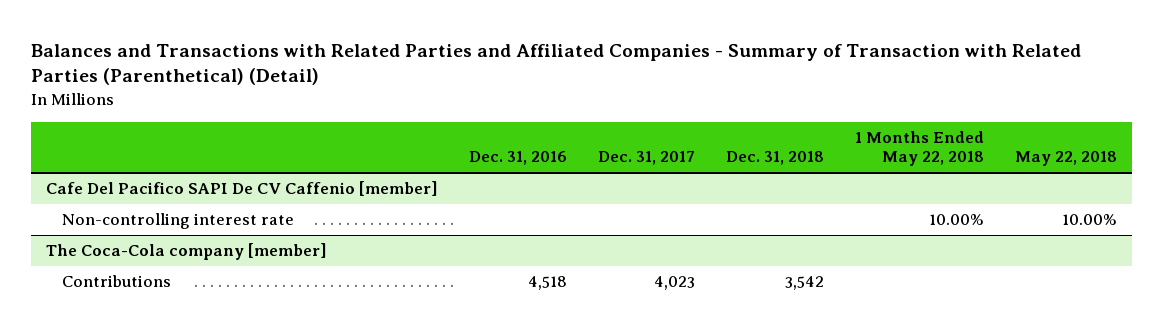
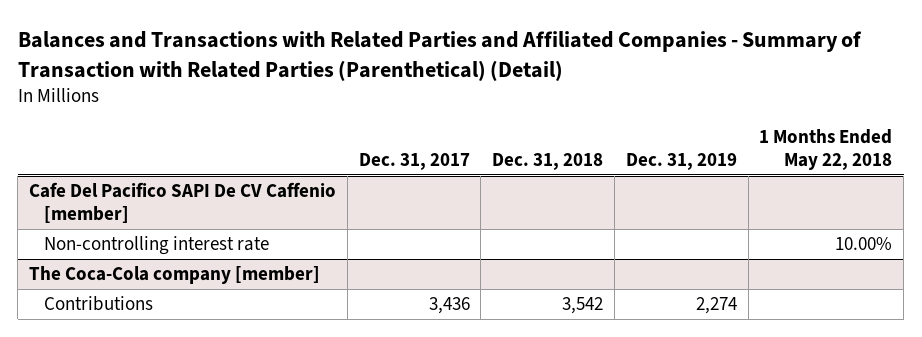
[469,151,568,166] Dec. 31, 2016 -> none
[1014,151,1117,167] May 22, 2018 -> none
none -> [625,152,737,170] Dec. 31, 2019
[654,276,696,291] 4,023 -> [428,297,470,315] 3,436

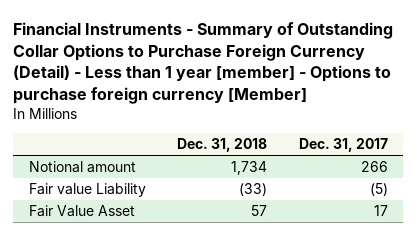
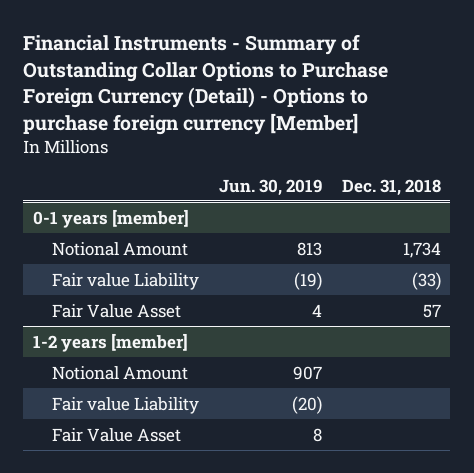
[13,21,394,104] Financial Instruments - Summary of Outstanding Collar Options to Purchase Foreign Currency (Detail) - Less than 1 year [member] - Options to purchase foreign currency [Member] -> [23,34,389,135] Financial Instruments - Summary of Outstanding Collar Options to Purchase Foreign Currency (Detail) - Options to purchase foreign currency [Member]
[298,137,388,152] Dec. 31, 2017 -> none
none -> [218,178,322,196] Jun. 30, 2019
none -> [33,208,190,228] 0-1 years [member]
[28,161,136,174] Notional amount -> [51,241,188,256] Notional Amount
none -> [33,332,189,352] 1-2 years [member]
none -> [51,365,188,380] Notional Amount
none -> [51,396,199,414] Fair value Liability
none -> [51,427,181,442] Fair Value Asset

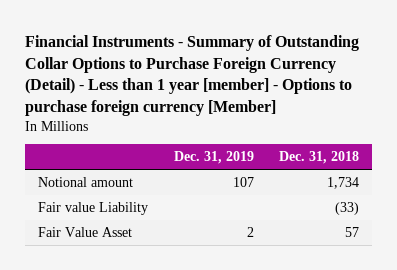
[23,34,389,135] Financial Instruments - Summary of Outstanding Collar Options to Purchase Foreign Currency (Detail) - Options to purchase foreign currency [Member] -> [25,35,360,116] Financial Instruments - Summary of Outstanding Collar Options to Purchase Foreign Currency (Detail) - Less than 1 year [member] - Options to purchase foreign currency [Member]
[218,178,322,196] Jun. 30, 2019 -> none
none -> [173,151,254,165] Dec. 31, 2019
[33,208,190,228] 0-1 years [member] -> none
[51,241,188,256] Notional Amount -> [38,177,134,188] Notional amount
[33,332,189,352] 1-2 years [member] -> none
[51,365,188,380] Notional Amount -> none
[51,396,199,414] Fair value Liability -> none
[51,427,181,442] Fair Value Asset -> none

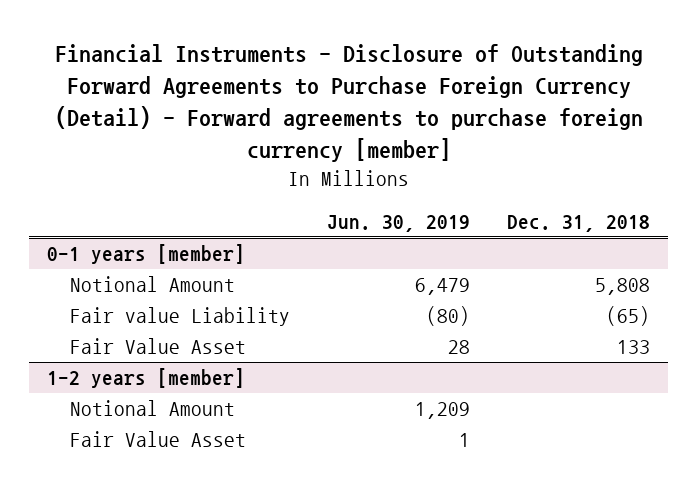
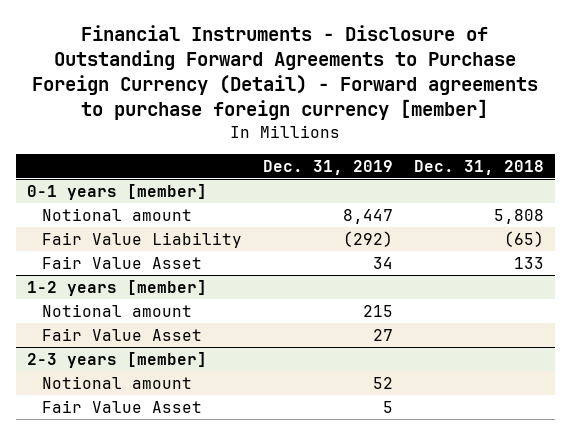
[326,214,470,232] Jun. 30, 2019 -> none
none -> [263,159,394,175] Dec. 31, 2019
[69,275,235,292] Notional Amount -> [42,207,193,221] Notional amount
[69,306,290,326] Fair value Liability -> [42,231,243,248] Fair Value Liability
[69,399,235,416] Notional Amount -> [42,303,193,317] Notional amount
none -> [26,351,207,368] 2-3 years [member]
none -> [42,375,193,389] Notional amount
none -> [42,399,203,413] Fair Value Asset

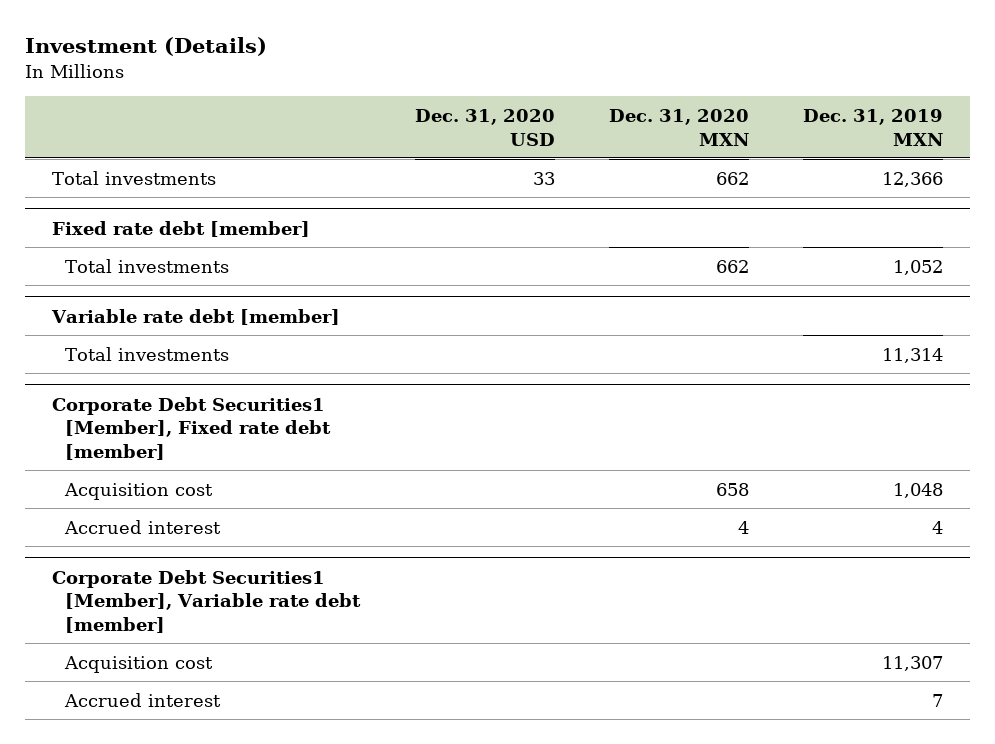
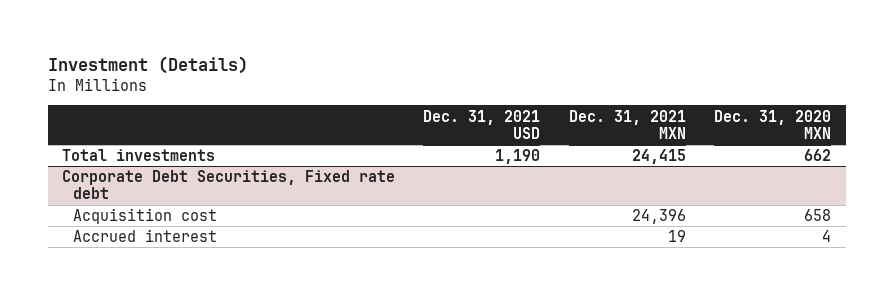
[414,108,555,146] Dec. 31, 2020 USD -> none
[803,108,944,146] Dec. 31, 2019 MXN -> none
none -> [423,109,541,139] Dec. 31, 2021 USD
none -> [568,109,686,139] Dec. 31, 2021 MXN
[52,220,311,237] Fixed rate debt [member] -> none
[65,258,230,273] Total investments -> none
[51,308,341,325] Variable rate debt [member] -> none
[65,346,230,361] Total investments -> none
[52,396,332,460] Corporate Debt Securities1 [Member], Fixed rate debt [member] -> [61,170,395,200] Corporate Debt Securities, Fixed rate debt
[52,569,362,633] Corporate Debt Securities1 [Member], Variable rate debt [member] -> none
[64,655,214,673] Acquisition cost -> none
[64,692,222,707] Accrued interest -> none

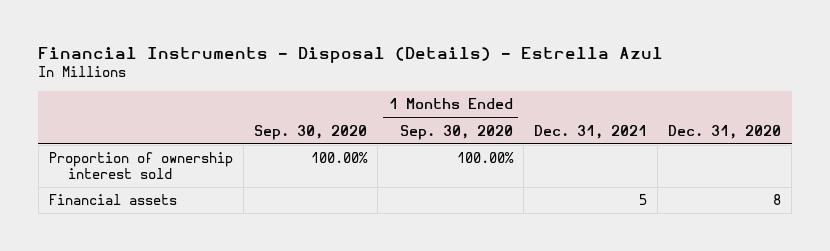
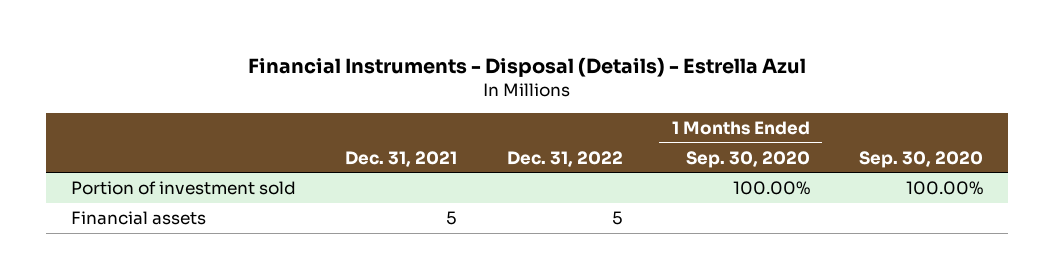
[668,124,782,139] Dec. 31, 2020 -> none
none -> [506,150,623,167] Dec. 31, 2022
[49,152,234,180] Proportion of ownership interest sold -> [71,181,297,196] Portion of investment sold

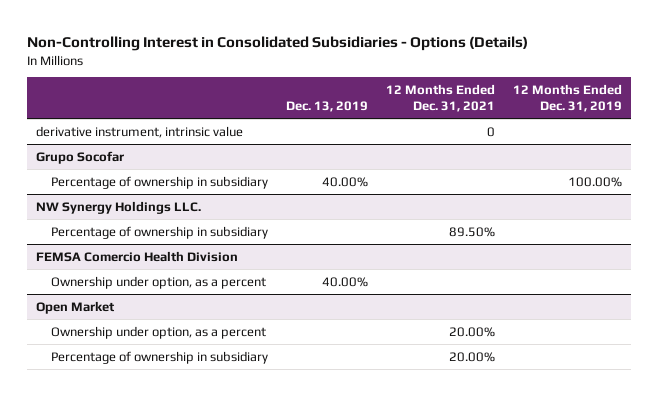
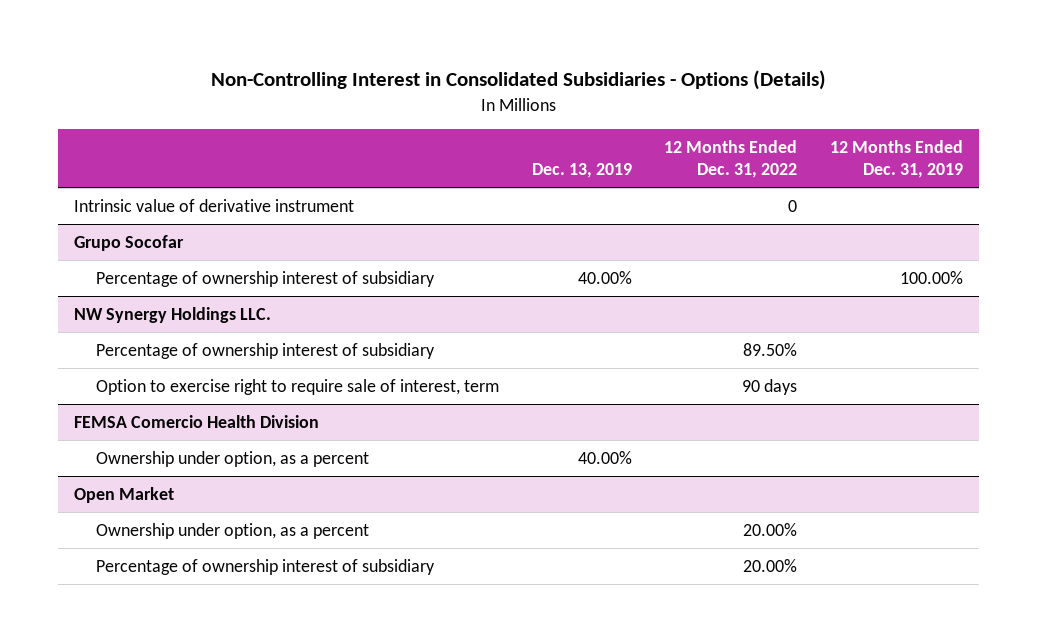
[385,84,495,112] 12 Months Ended Dec. 31, 2021 -> none
none -> [664,139,798,179] 12 Months Ended Dec. 31, 2022
[35,125,243,138] derivative instrument, intrinsic value -> [74,198,355,212] Intrinsic value of derivative instrument
[51,175,269,189] Percentage of ownership in subsidiary -> [96,270,436,287] Percentage of ownership interest of subsidiary
[51,225,269,239] Percentage of ownership in subsidiary -> [96,342,436,359] Percentage of ownership interest of subsidiary
none -> [96,378,500,395] Option to exercise right to require sale of interest, term
[51,350,269,364] Percentage of ownership in subsidiary -> [96,558,436,575] Percentage of ownership interest of subsidiary

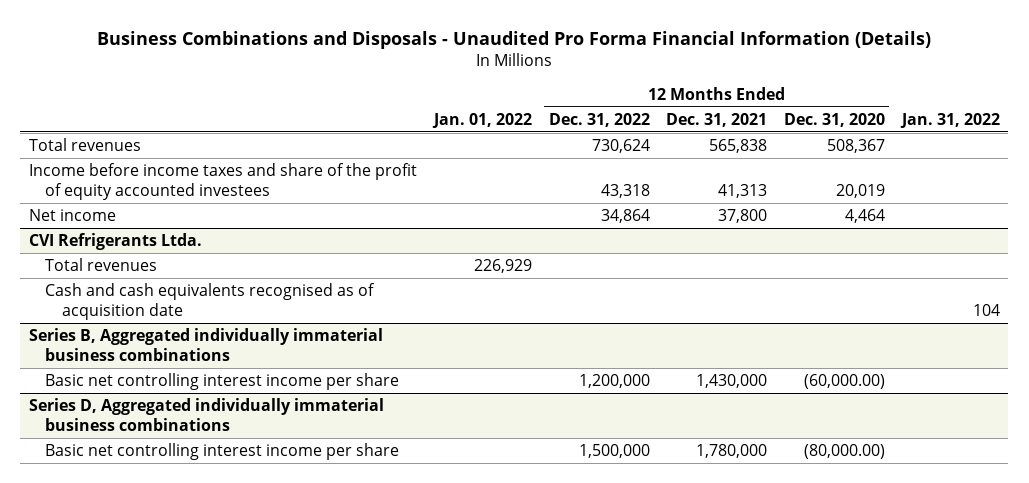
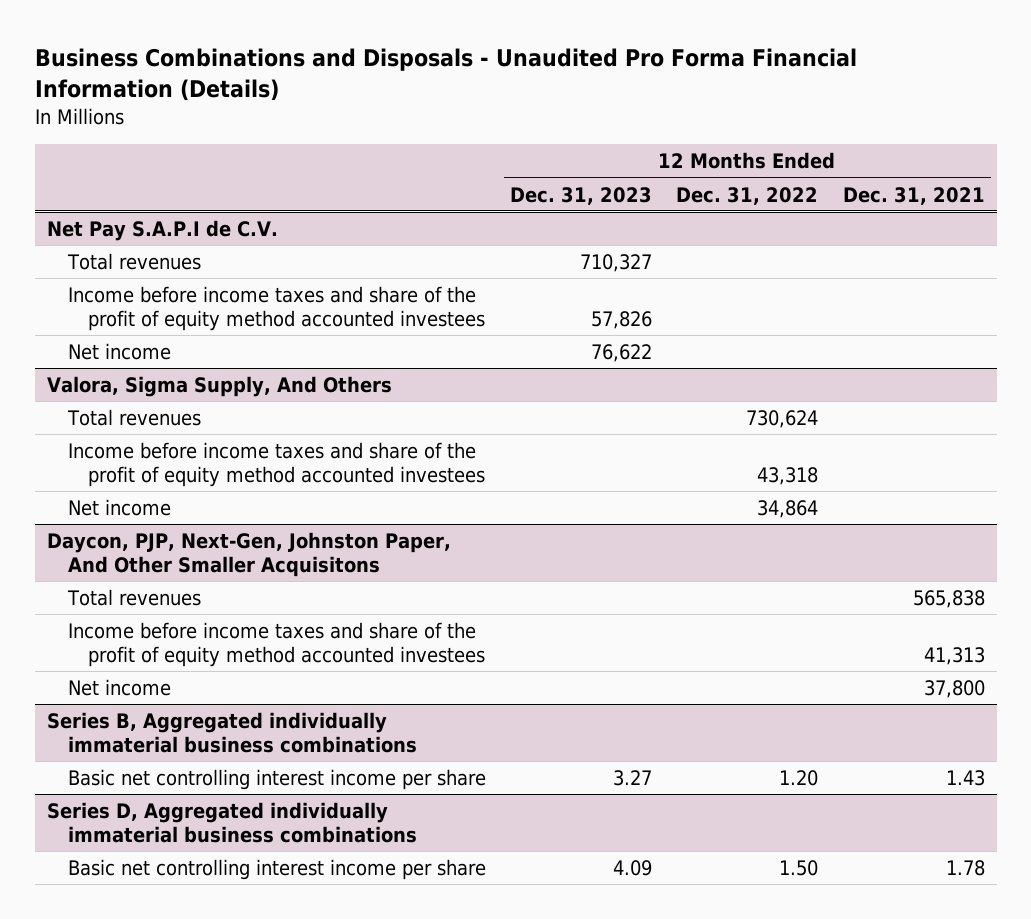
[431,113,532,129] Jan. 01, 2022 -> none
[784,113,886,128] Dec. 31, 2020 -> none
[900,113,1001,129] Jan. 31, 2022 -> none
none -> [509,186,652,205] Dec. 31, 2023
[28,138,141,152] Total revenues -> none
[28,163,417,200] Income before income taxes and share of the profit of equity accounted investees -> none
[28,209,116,222] Net income -> none
[28,233,202,251] CVI Refrigerants Ltda. -> none
[45,258,158,272] Total revenues -> none
[45,283,376,320] Cash and cash equivalents recognised as of acquisition date -> none
none -> [46,219,278,241] Net Pay S.A.P.I de C.V.
none -> [66,252,201,270] Total revenues
none -> [67,285,486,331] Income before income taxes and share of the profit of equity method accounted investees
none -> [67,342,171,360] Net income
none -> [46,375,392,397] Valora, Sigma Supply, And Others
none -> [66,408,201,426] Total revenues
none -> [67,441,486,487] Income before income taxes and share of the profit of equity method accounted investees
none -> [67,498,171,516] Net income
none -> [46,531,451,577] Daycon, PJP, Next-Gen, Johnston Paper, And Other Smaller Acquisitons
none -> [66,588,201,606] Total revenues
none -> [67,621,486,667] Income before income taxes and share of the profit of equity method accounted investees
none -> [67,678,171,696] Net income
[578,374,650,389] 1,200,000 -> [779,769,819,786] 1.20
[696,374,768,389] 1,430,000 -> [945,769,985,786] 1.43
[578,444,650,459] 1,500,000 -> [779,859,819,876] 1.50
[696,444,768,459] 1,780,000 -> [945,859,985,876] 1.78

